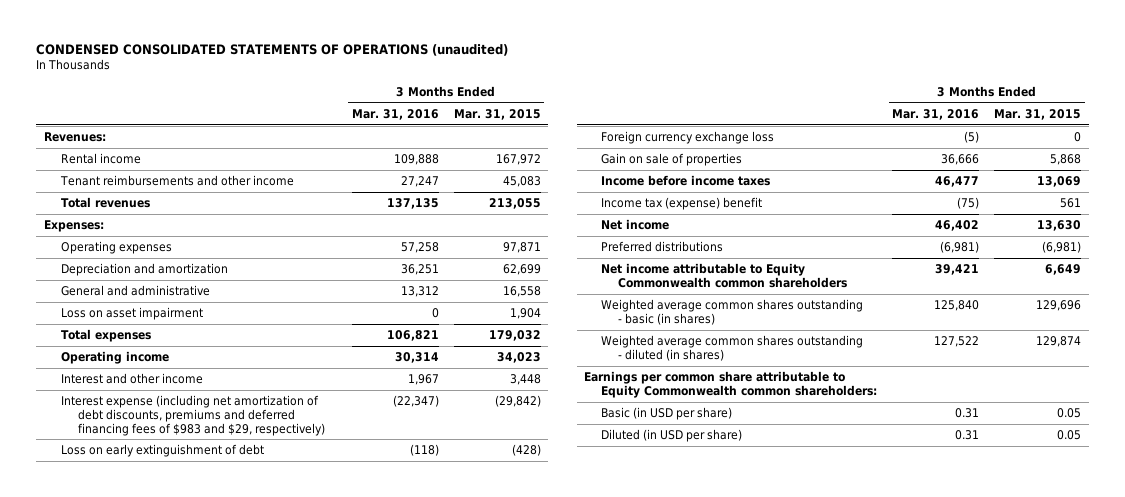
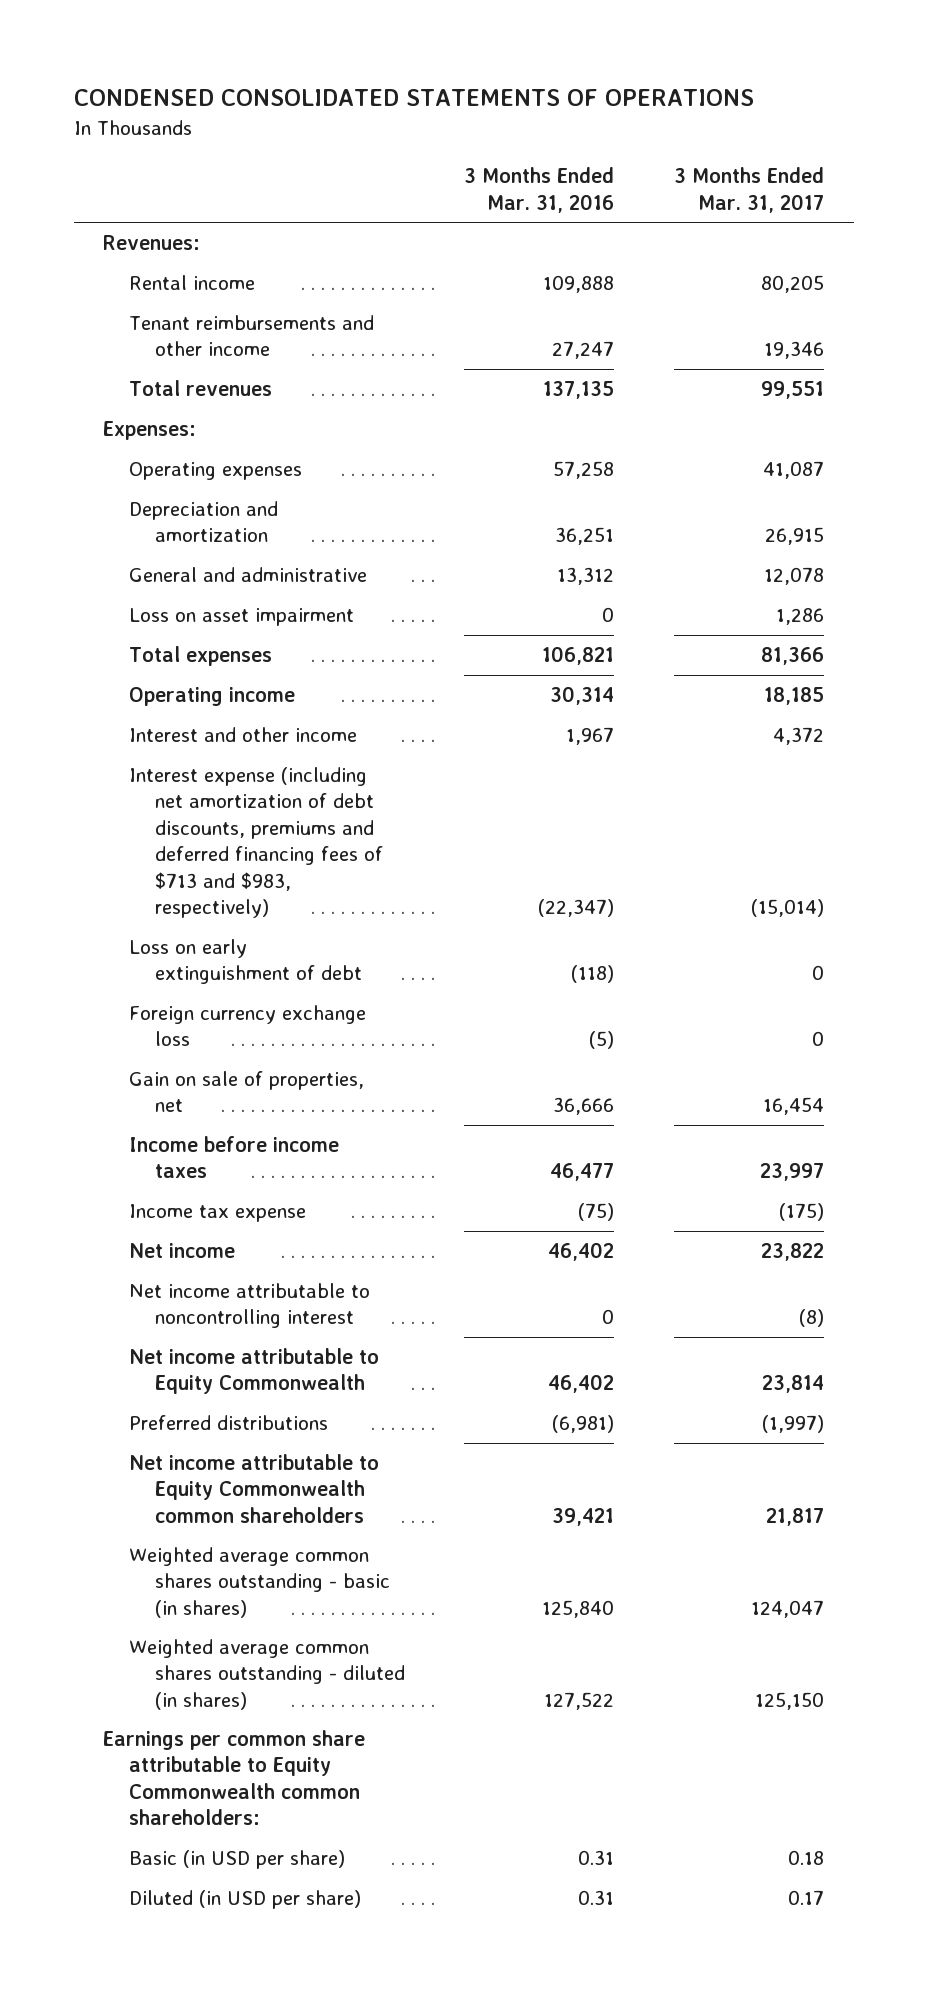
[36,43,509,56] CONDENSED CONSOLIDATED STATEMENTS OF OPERATIONS (unaudited) -> [73,89,754,107] CONDENSED CONSOLIDATED STATEMENTS OF OPERATIONS
[453,108,541,120] Mar. 31, 2015 -> none
none -> [674,167,825,213] 3 Months Ended Mar. 31, 2017
[60,395,325,436] Interest expense (including net amortization of debt discounts, premiums and deferred financing fees of $983 and $29, respectively) -> [129,766,383,918] Interest expense (including net amortization of debt discounts, premiums and deferred financing fees of $713 and $983, respectively)
[601,153,743,167] Gain on sale of properties -> [129,1070,365,1113] Gain on sale of properties, net
[601,197,763,211] Income tax (expense) benefit -> [129,1203,307,1222] Income tax expense
none -> [129,1282,371,1329] Net income attributable to noncontrolling interest
none -> [129,1347,380,1395] Net income attributable to Equity Commonwealth

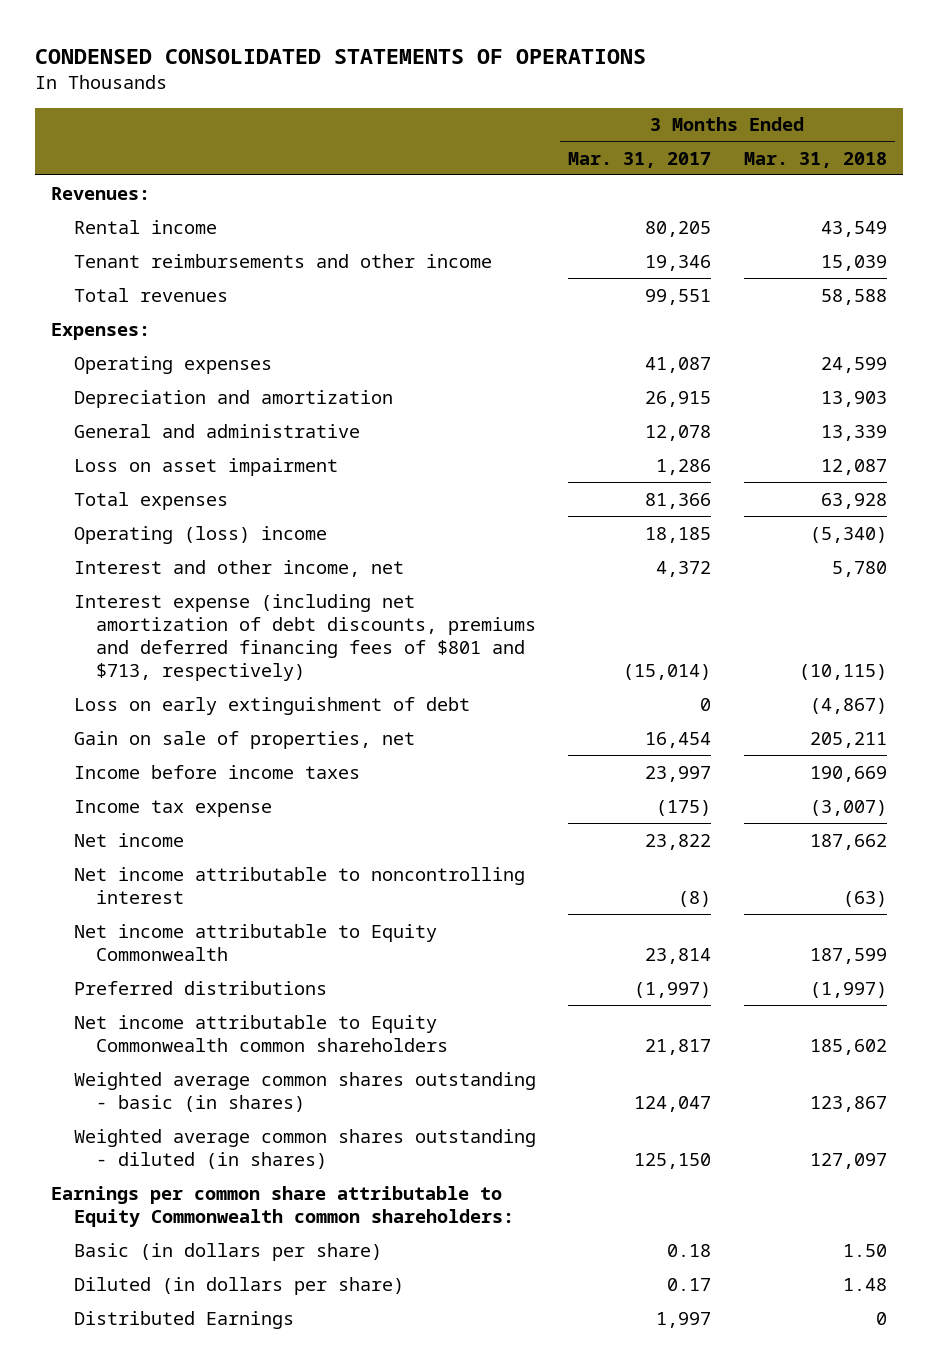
[464,167,615,213] 3 Months Ended Mar. 31, 2016 -> none
none -> [743,151,887,168] Mar. 31, 2018
[129,686,296,706] Operating income -> [73,525,327,544] Operating (loss) income
[129,726,358,742] Interest and other income -> [73,559,404,577] Interest and other income, net
[129,766,383,918] Interest expense (including net amortization of debt discounts, premiums and deferred financing fees of $713 and $983, respectively) -> [73,593,537,681] Interest expense (including net amortization of debt discounts, premiums and deferred financing fees of $801 and $713, respectively)
[129,1004,367,1047] Foreign currency exchange loss -> none
[129,1849,346,1869] Basic (in USD per share) -> [73,1242,382,1261] Basic (in dollars per share)
[129,1889,362,1909] Diluted (in USD per share) -> [73,1276,404,1295] Diluted (in dollars per share)
none -> [73,1310,294,1329] Distributed Earnings

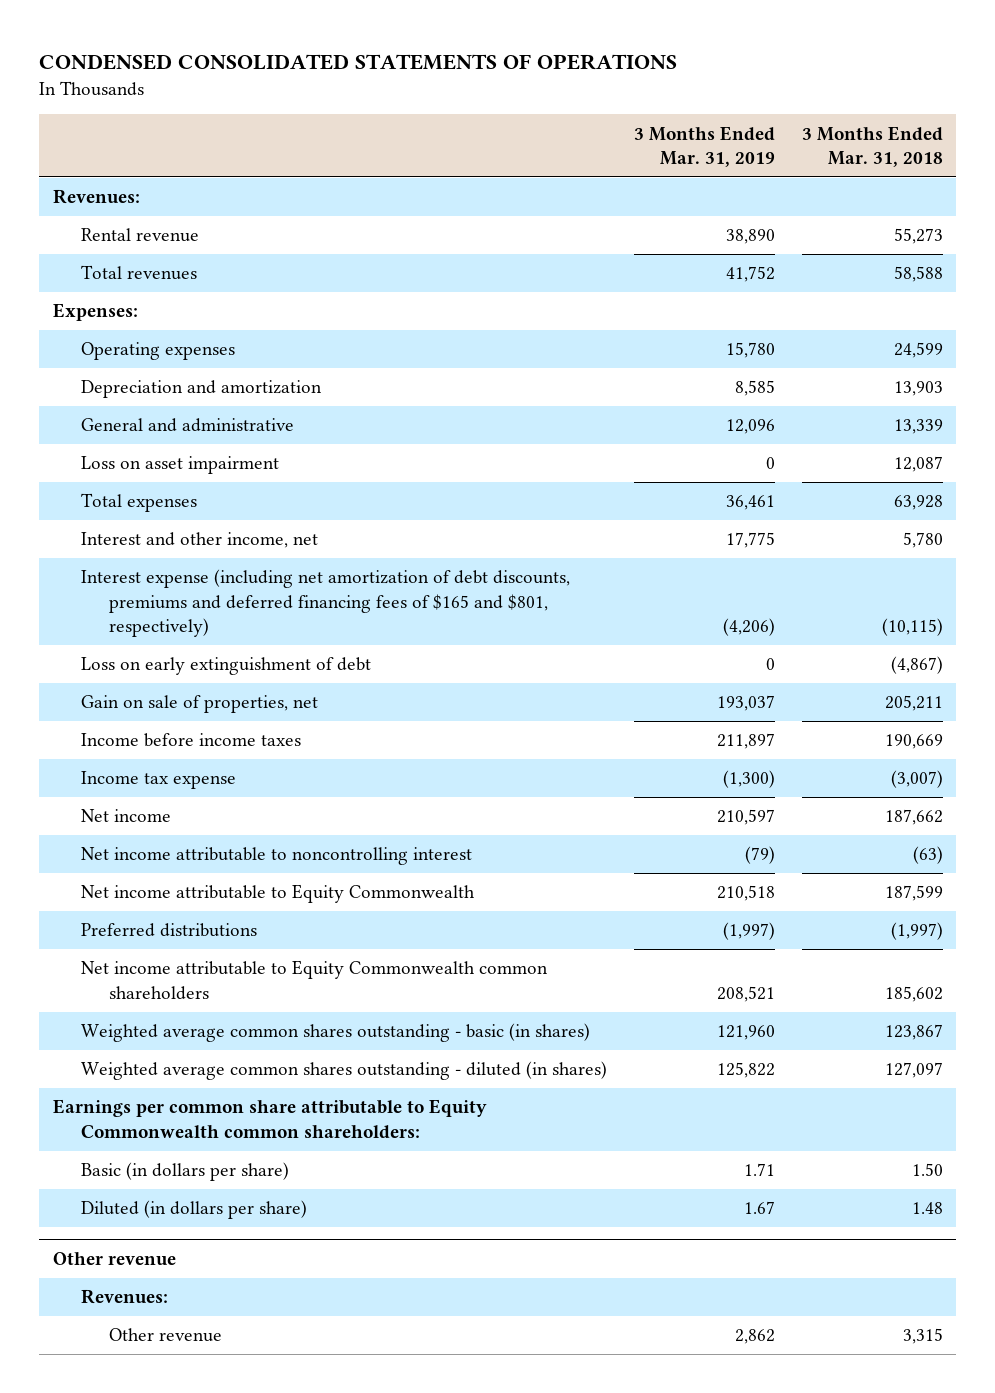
[568,151,712,168] Mar. 31, 2017 -> none
none -> [633,125,775,167] 3 Months Ended Mar. 31, 2019
[73,219,217,234] Rental income -> none
[73,253,492,268] Tenant reimbursements and other income -> none
none -> [80,228,199,243] Rental revenue
[73,525,327,544] Operating (loss) income -> none
[73,593,537,681] Interest expense (including net amortization of debt discounts, premiums and deferred financing fees of $801 and $713, respectively) -> [80,569,570,638] Interest expense (including net amortization of debt discounts, premiums and deferred financing fees of $165 and $801, respectively)
[73,1310,294,1329] Distributed Earnings -> none
none -> [52,1251,176,1266] Other revenue
none -> [80,1289,168,1305] Revenues:
none -> [108,1328,222,1343] Other revenue

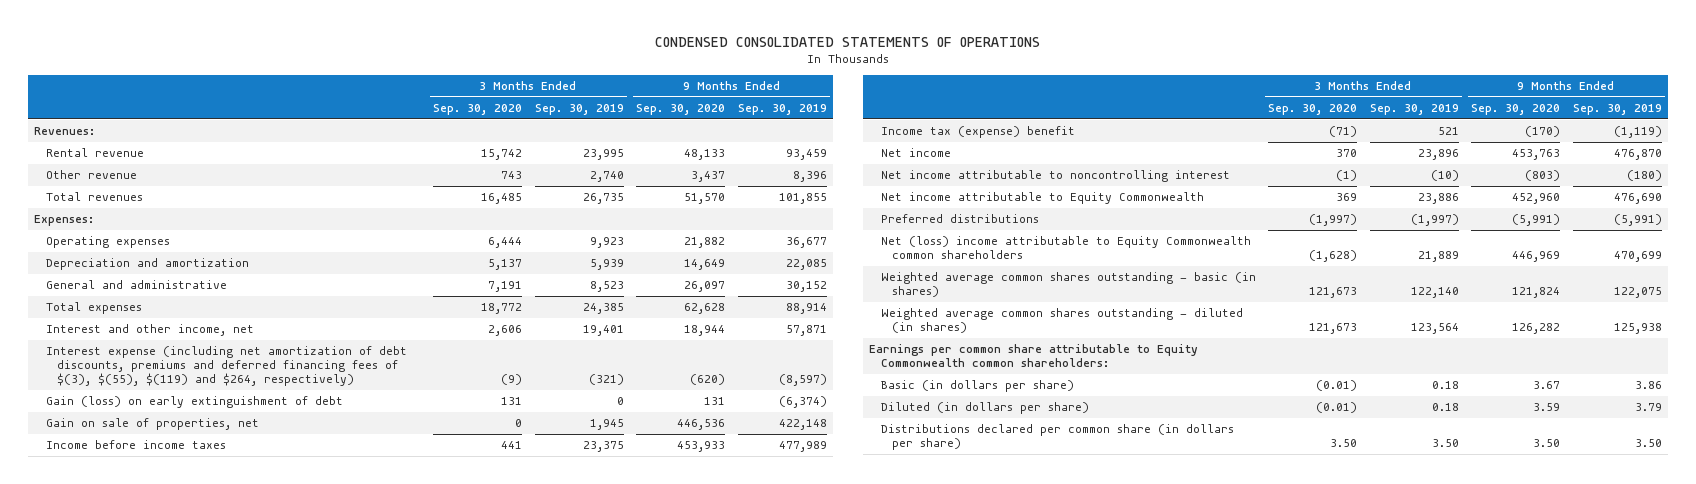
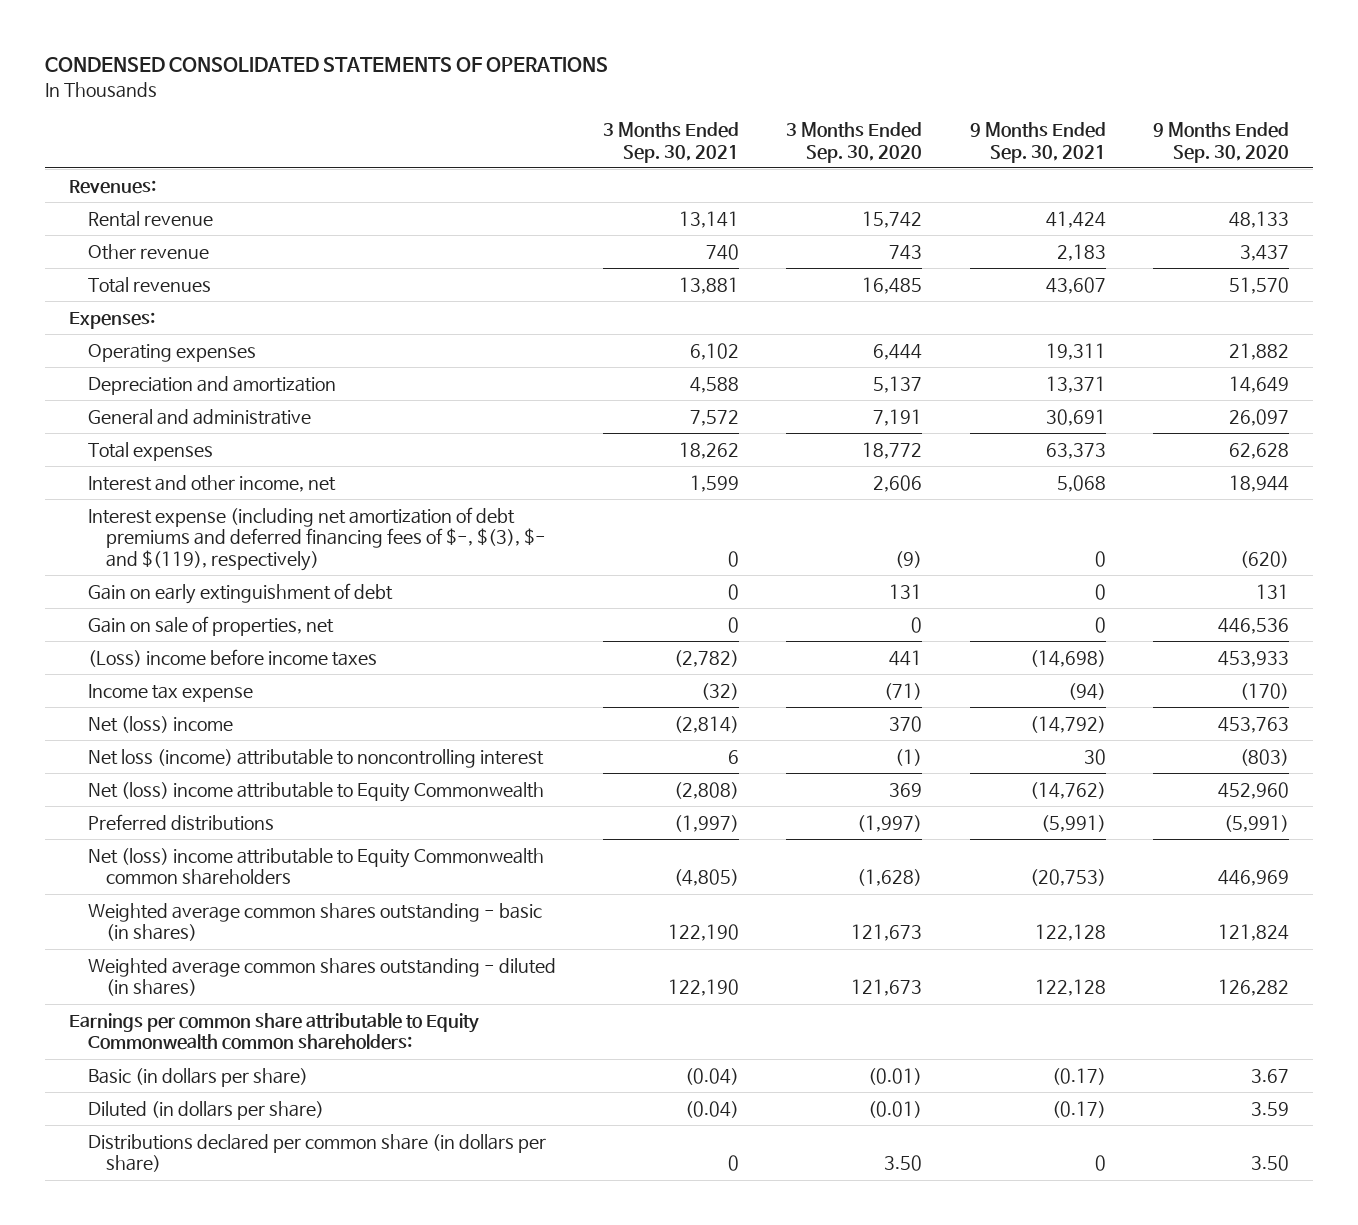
[534,103,624,115] Sep. 30, 2019 -> none
[737,103,827,115] Sep. 30, 2019 -> none
none -> [603,122,740,163] 3 Months Ended Sep. 30, 2021
none -> [969,122,1106,163] 9 Months Ended Sep. 30, 2021
[45,346,407,387] Interest expense (including net amortization of debt discounts, premiums and deferred financing fees of $(3), $(55), $(119) and $264, respectively) -> [87,506,547,572] Interest expense (including net amortization of debt premiums and deferred financing fees of $-, $(3), $- and $(119), respectively)
[45,396,343,409] Gain (loss) on early extinguishment of debt -> [87,582,393,604] Gain on early extinguishment of debt
[45,440,226,450] Income before income taxes -> [87,648,377,667] (Loss) income before income taxes
[880,126,1075,139] Income tax (expense) benefit -> [87,683,253,702] Income tax expense
[880,148,951,158] Net income -> [87,715,233,733] Net (loss) income
[880,170,1230,183] Net income attributable to noncontrolling interest -> [87,748,544,768] Net loss (income) attributable to noncontrolling interest
[880,192,1204,205] Net income attributable to Equity Commonwealth -> [87,781,544,802] Net (loss) income attributable to Equity Commonwealth

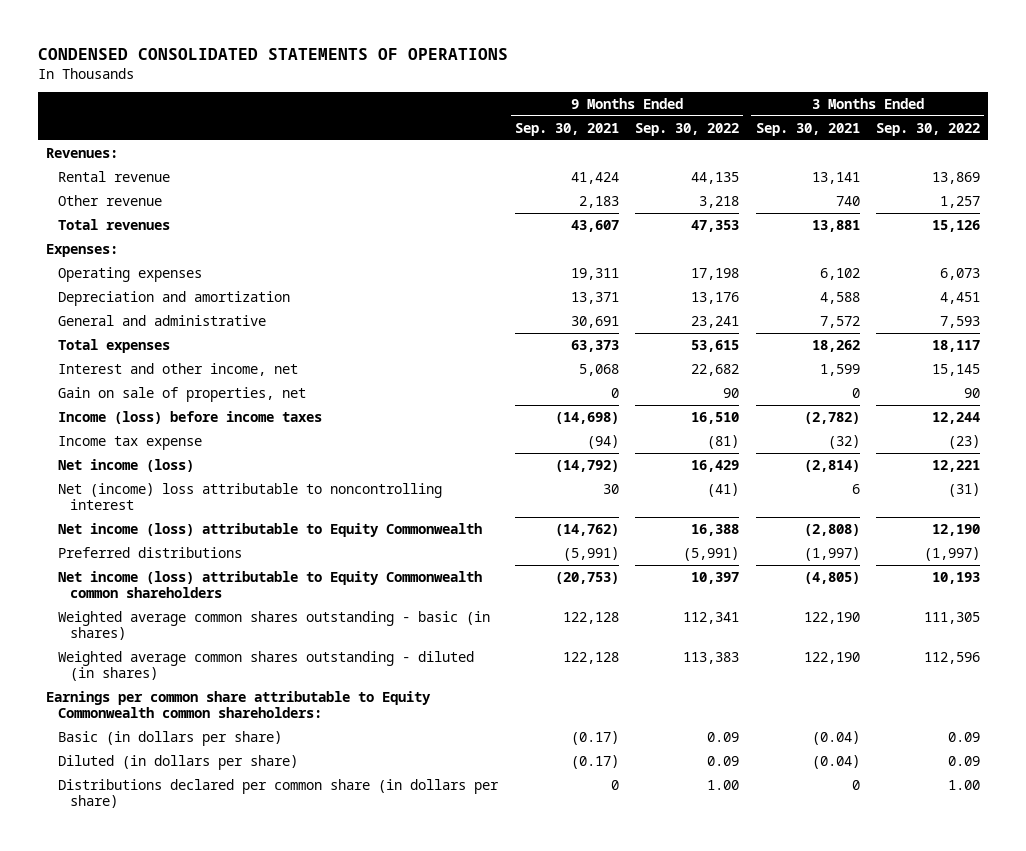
[786,122,923,163] 3 Months Ended Sep. 30, 2020 -> none
[1153,122,1290,163] 9 Months Ended Sep. 30, 2020 -> none
none -> [635,122,740,136] Sep. 30, 2022
none -> [875,122,980,136] Sep. 30, 2022
[87,506,547,572] Interest expense (including net amortization of debt premiums and deferred financing fees of $-, $(3), $- and $(119), respectively) -> none
[87,582,393,604] Gain on early extinguishment of debt -> none
[87,648,377,667] (Loss) income before income taxes -> [58,410,323,424] Income (loss) before income taxes
[87,715,233,733] Net (loss) income -> [58,458,195,472] Net income (loss)
[87,748,544,768] Net loss (income) attributable to noncontrolling interest -> [58,482,443,511] Net (income) loss attributable to noncontrolling interest
[87,781,544,802] Net (loss) income attributable to Equity Commonwealth -> [58,522,483,537] Net income (loss) attributable to Equity Commonwealth
[87,847,544,886] Net (loss) income attributable to Equity Commonwealth common shareholders -> [58,570,483,599] Net income (loss) attributable to Equity Commonwealth common shareholders

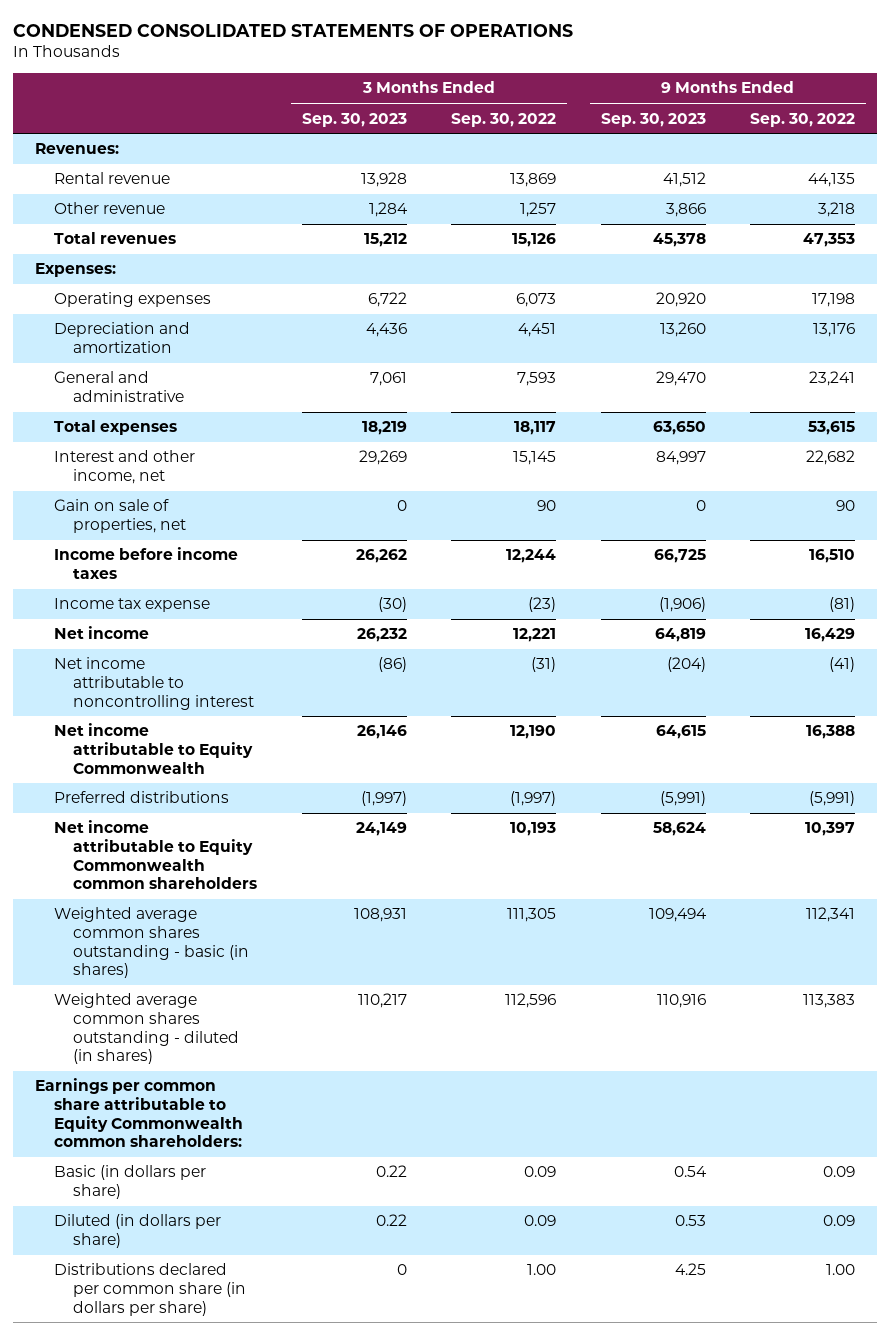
[514,122,619,136] Sep. 30, 2021 -> none
[755,122,860,136] Sep. 30, 2021 -> none
none -> [301,112,407,127] Sep. 30, 2023
none -> [600,112,706,127] Sep. 30, 2023
[58,410,323,424] Income (loss) before income taxes -> [54,547,239,580] Income before income taxes
[58,458,195,472] Net income (loss) -> [54,626,150,640] Net income
[58,482,443,511] Net (income) loss attributable to noncontrolling interest -> [54,657,255,710] Net income attributable to noncontrolling interest
[58,522,483,537] Net income (loss) attributable to Equity Commonwealth -> [54,723,254,774] Net income attributable to Equity Commonwealth
[58,570,483,599] Net income (loss) attributable to Equity Commonwealth common shareholders -> [54,820,258,890] Net income attributable to Equity Commonwealth common shareholders

